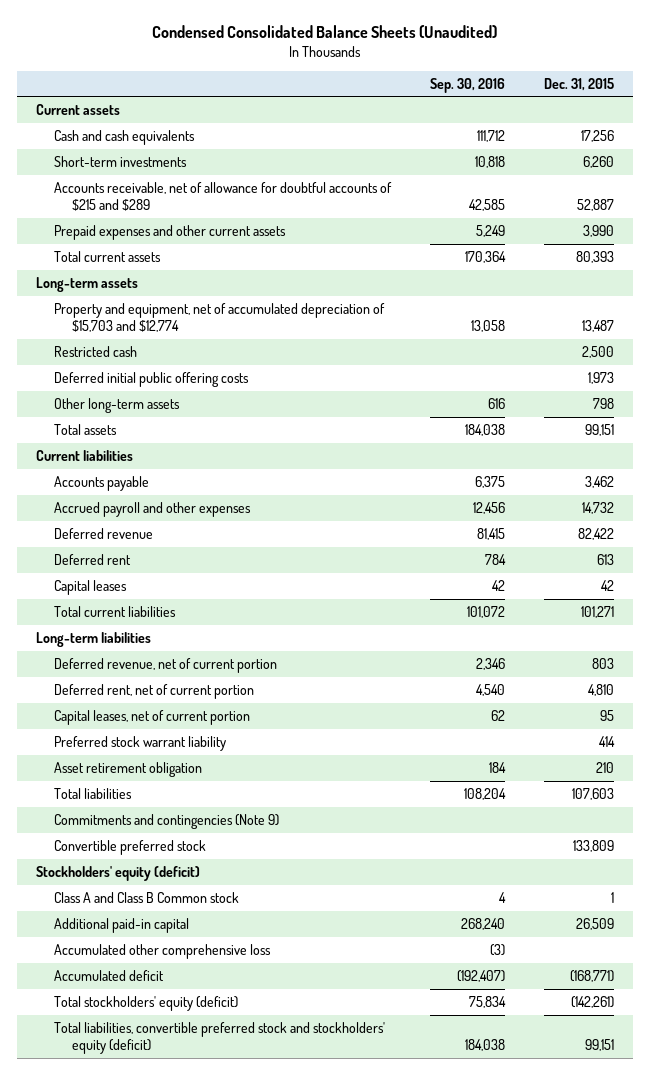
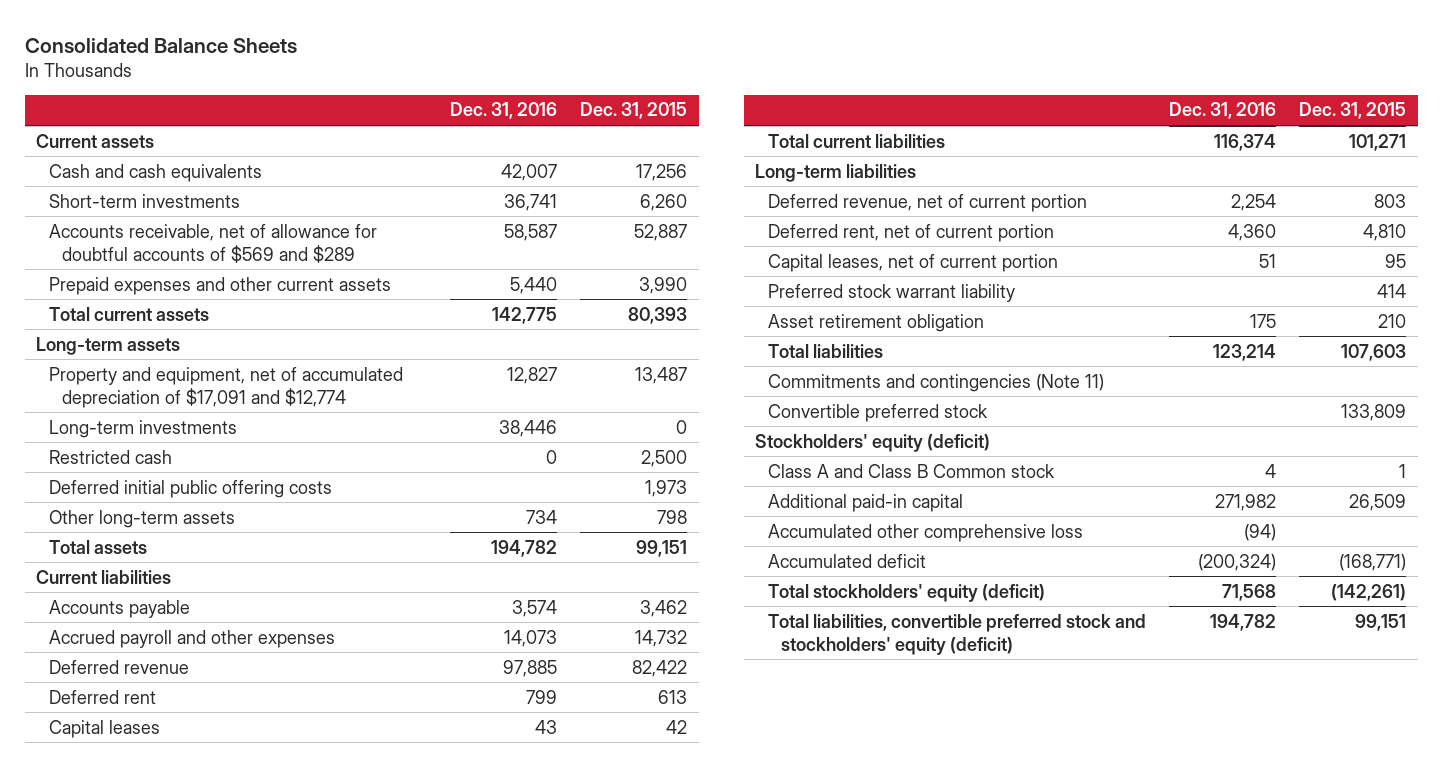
[151,25,497,39] Condensed Consolidated Balance Sheets (Unaudited) -> [24,37,297,53] Consolidated Balance Sheets
[429,77,505,93] Sep. 30, 2016 -> none
none -> [450,102,558,120] Dec. 31, 2016
[53,181,392,211] Accounts receivable, net of allowance for doubtful accounts of $215 and $289 -> [48,223,377,263] Accounts receivable, net of allowance for doubtful accounts of $569 and $289
[53,302,385,332] Property and equipment, net of accumulated depreciation of $15,703 and $12,774 -> [48,366,403,408] Property and equipment, net of accumulated depreciation of $17,091 and $12,774
none -> [48,419,237,438] Long-term investments
[53,813,279,829] Commitments and contingencies (Note 9) -> [767,373,1104,392] Commitments and contingencies (Note 11)

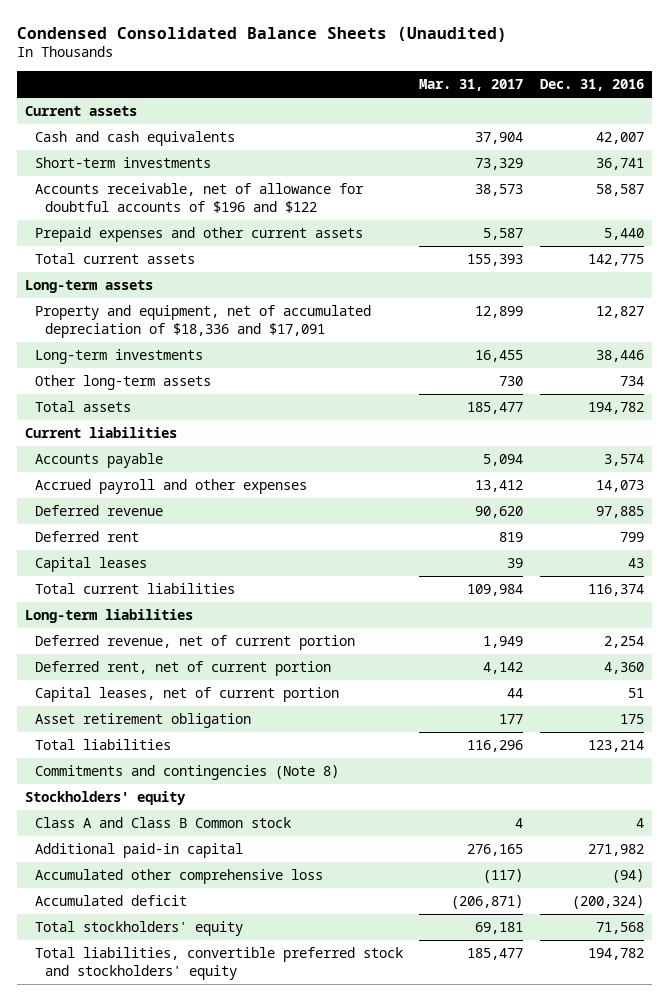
[24,37,297,53] Consolidated Balance Sheets -> [16,26,507,42] Condensed Consolidated Balance Sheets (Unaudited)
[580,102,688,120] Dec. 31, 2015 -> none
none -> [419,79,524,92] Mar. 31, 2017
[48,223,377,263] Accounts receivable, net of allowance for doubtful accounts of $569 and $289 -> [35,183,365,213] Accounts receivable, net of allowance for doubtful accounts of $196 and $122
[48,366,403,408] Property and equipment, net of accumulated depreciation of $17,091 and $12,774 -> [35,305,372,338] Property and equipment, net of accumulated depreciation of $18,336 and $17,091
[48,449,172,464] Restricted cash -> none
[48,479,332,498] Deferred initial public offering costs -> none
[767,283,1015,302] Preferred stock warrant liability -> none
[767,403,988,422] Convertible preferred stock -> none
[767,373,1104,392] Commitments and contingencies (Note 11) -> [35,765,340,781] Commitments and contingencies (Note 8)
[755,433,991,452] Stockholders' equity (deficit) -> [25,791,187,806] Stockholders' equity
[767,583,1045,602] Total stockholders' equity (deficit) -> [35,921,244,937] Total stockholders' equity
[767,613,1146,655] Total liabilities, convertible preferred stock and stockholders' equity (deficit) -> [35,947,404,980] Total liabilities, convertible preferred stock and stockholders' equity

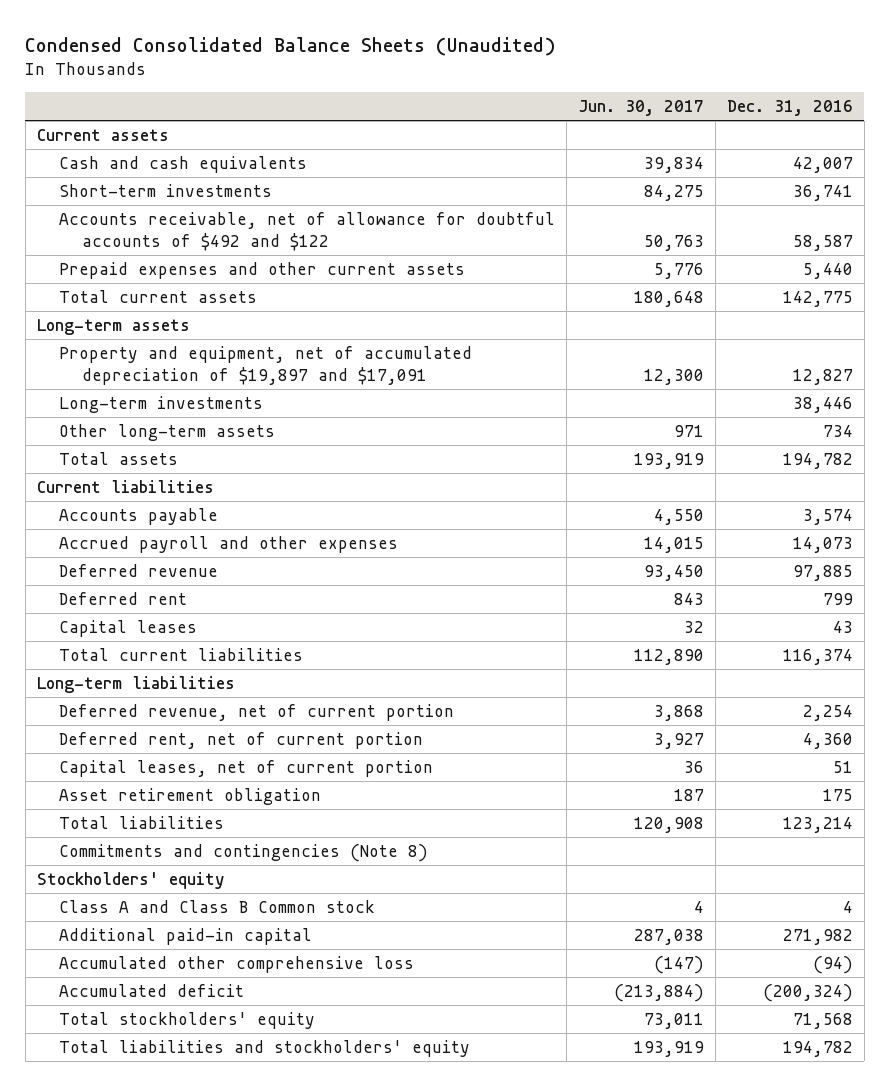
[419,79,524,92] Mar. 31, 2017 -> none
none -> [578,100,705,117] Jun. 30, 2017
[35,183,365,213] Accounts receivable, net of allowance for doubtful accounts of $196 and $122 -> [59,211,556,252] Accounts receivable, net of allowance for doubtful accounts of $492 and $122
[35,305,372,338] Property and equipment, net of accumulated depreciation of $18,336 and $17,091 -> [59,345,473,386] Property and equipment, net of accumulated depreciation of $19,897 and $17,091
[35,947,404,980] Total liabilities, convertible preferred stock and stockholders' equity -> [59,1039,471,1057] Total liabilities and stockholders' equity

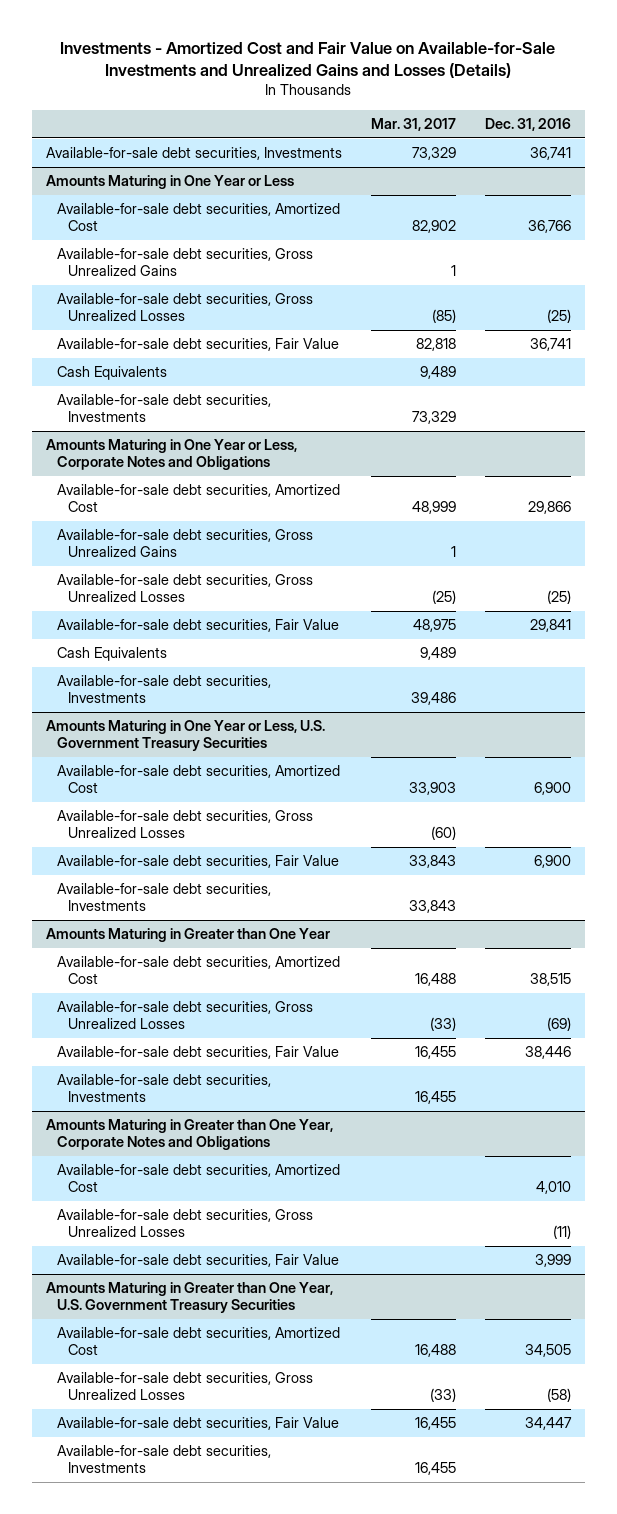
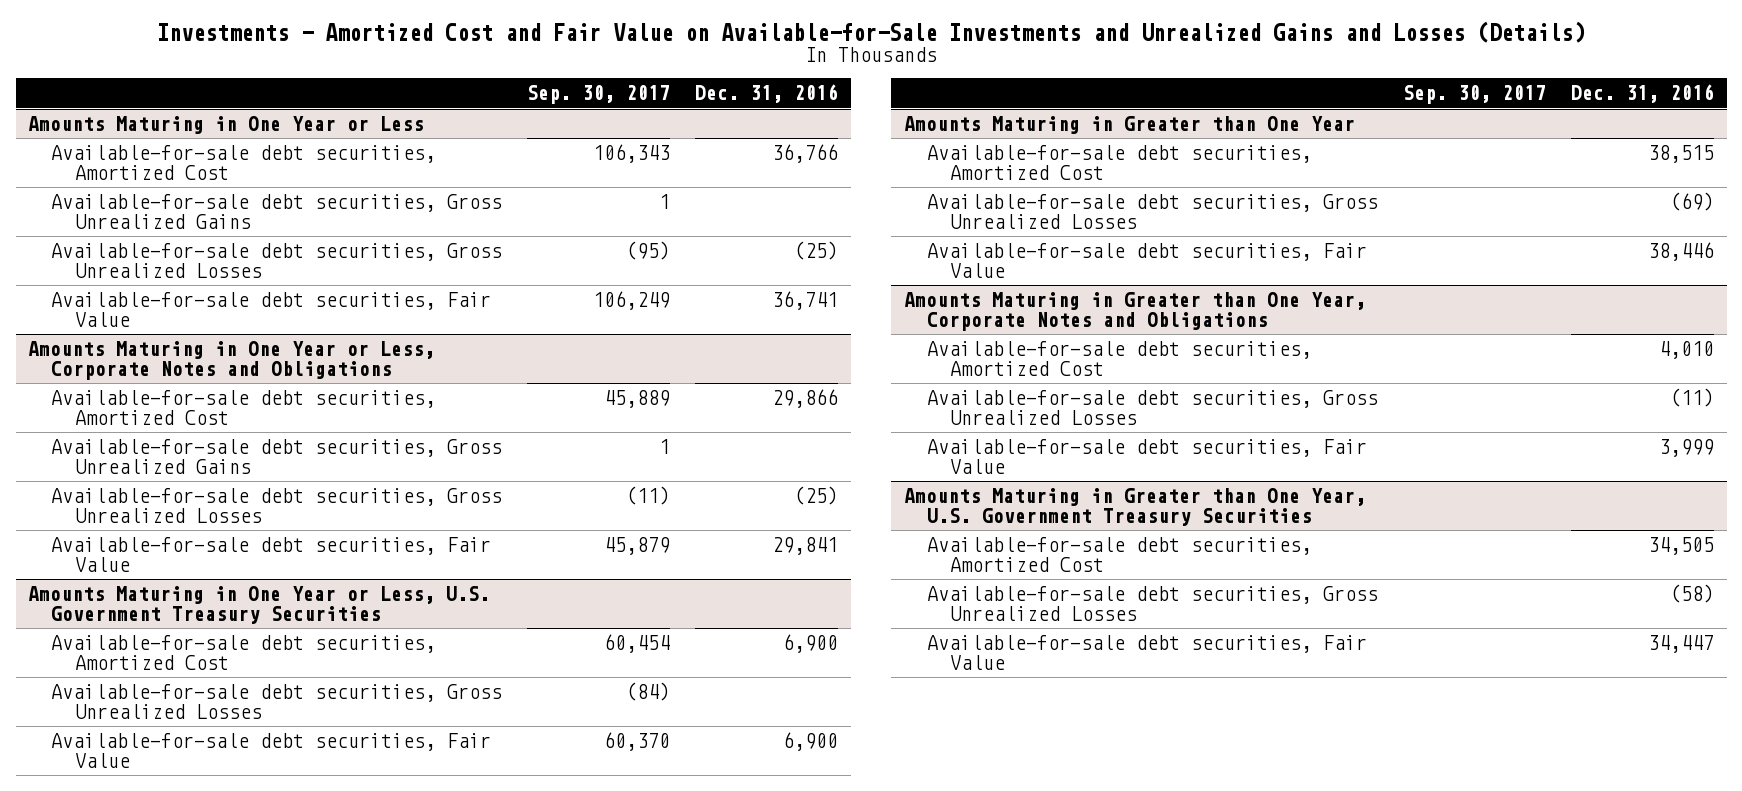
[370,118,456,132] Mar. 31, 2017 -> none
none -> [527,85,671,105] Sep. 30, 2017
[45,147,342,161] Available-for-sale debt securities, Investments -> none
[57,366,168,381] Cash Equivalents -> none
[57,394,272,423] Available-for-sale debt securities, Investments -> none
[57,647,168,662] Cash Equivalents -> none
[57,675,272,704] Available-for-sale debt securities, Investments -> none
[57,883,272,912] Available-for-sale debt securities, Investments -> none
[57,1074,272,1103] Available-for-sale debt securities, Investments -> none
[57,1445,272,1474] Available-for-sale debt securities, Investments -> none

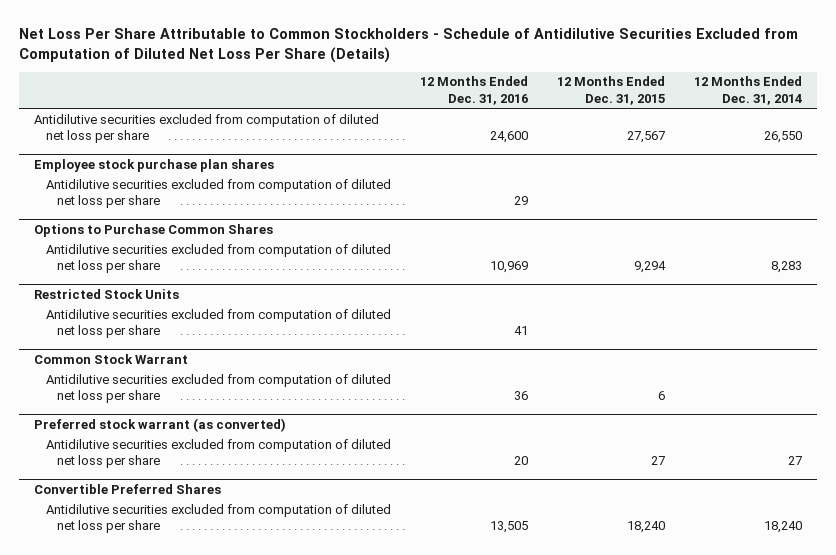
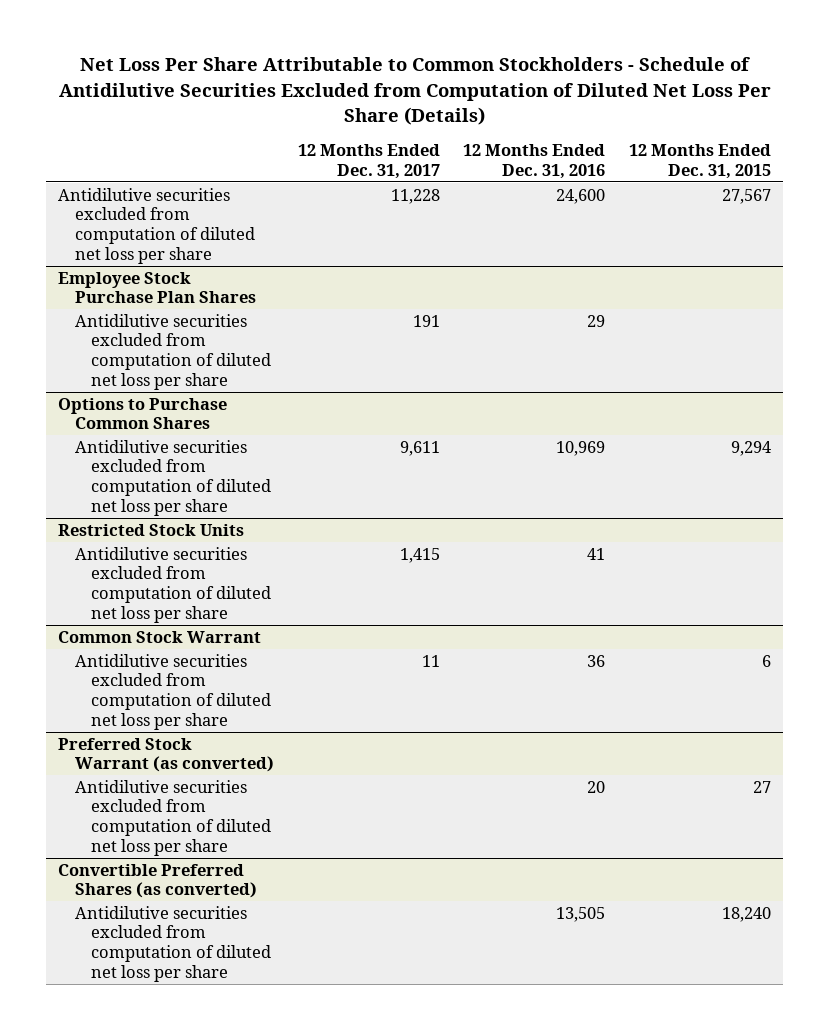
[694,76,803,105] 12 Months Ended Dec. 31, 2014 -> none
none -> [297,143,440,179] 12 Months Ended Dec. 31, 2017
[33,158,274,172] Employee stock purchase plan shares -> [58,271,256,304] Employee Stock Purchase Plan Shares
[33,417,286,432] Preferred stock warrant (as converted) -> [58,737,274,773] Preferred Stock Warrant (as converted)
[33,483,221,494] Convertible Preferred Shares -> [58,863,257,899] Convertible Preferred Shares (as converted)

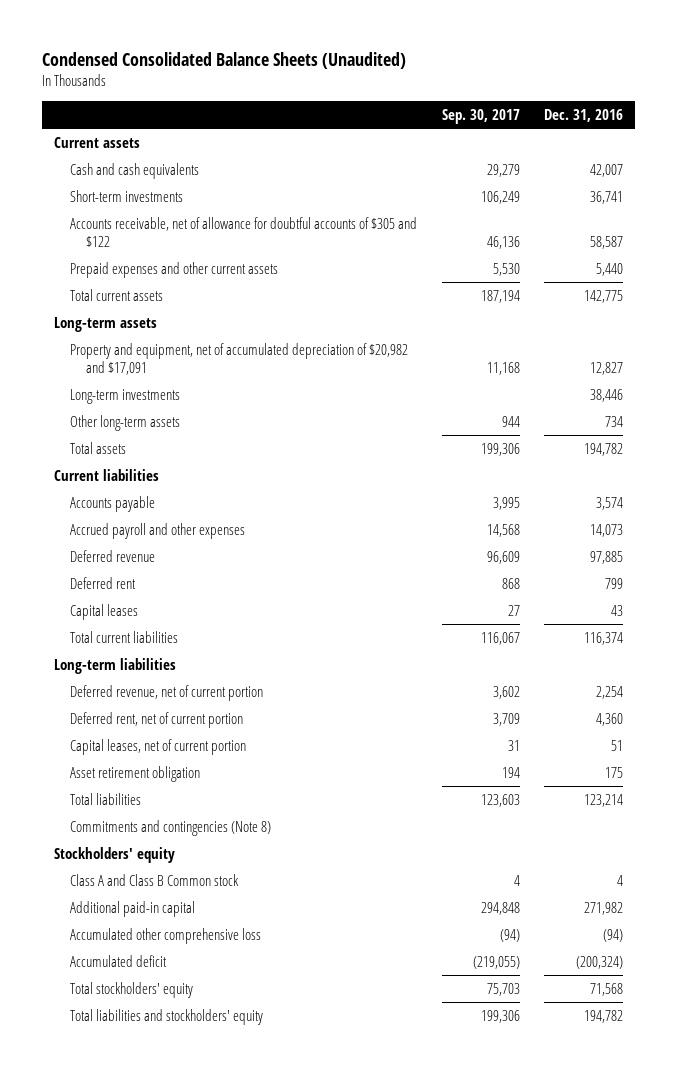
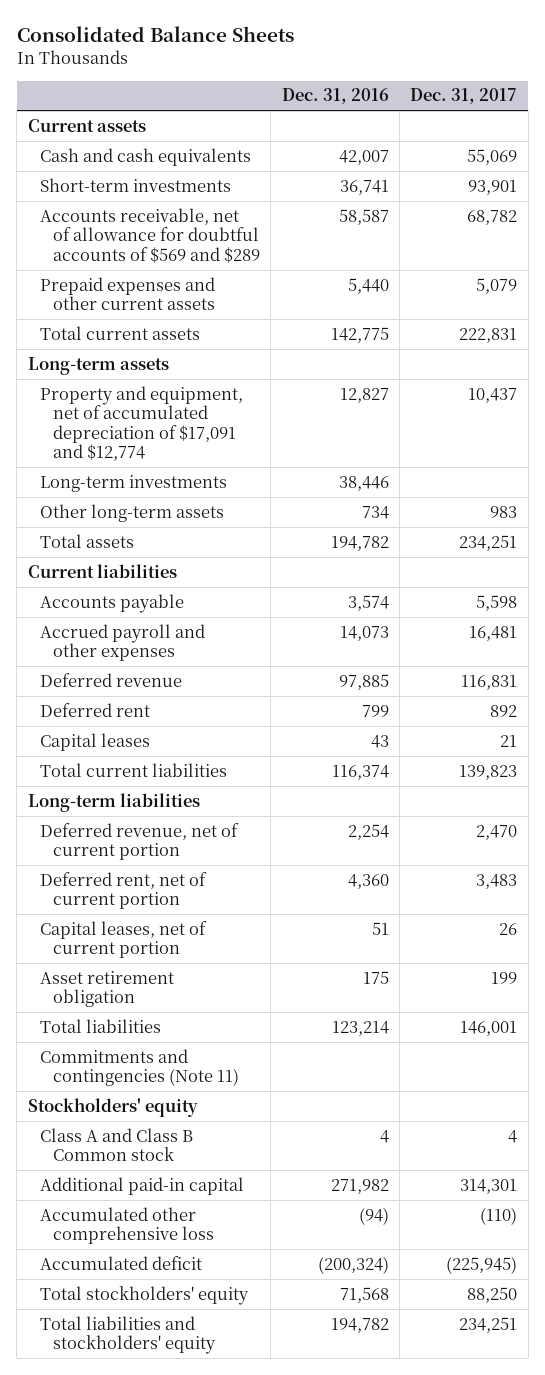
[42,51,407,69] Condensed Consolidated Balance Sheets (Unaudited) -> [16,26,294,43] Consolidated Balance Sheets
[441,108,520,124] Sep. 30, 2017 -> none
none -> [410,88,518,105] Dec. 31, 2017
[70,216,418,247] Accounts receivable, net of allowance for doubtful accounts of $305 and $122 -> [40,207,260,263] Accounts receivable, net of allowance for doubtful accounts of $569 and $289
[70,342,409,375] Property and equipment, net of accumulated depreciation of $20,982 and $17,091 -> [40,385,244,462] Property and equipment, net of accumulated depreciation of $17,091 and $12,774
[70,819,272,836] Commitments and contingencies (Note 8) -> [40,1048,239,1087] Commitments and contingencies (Note 11)

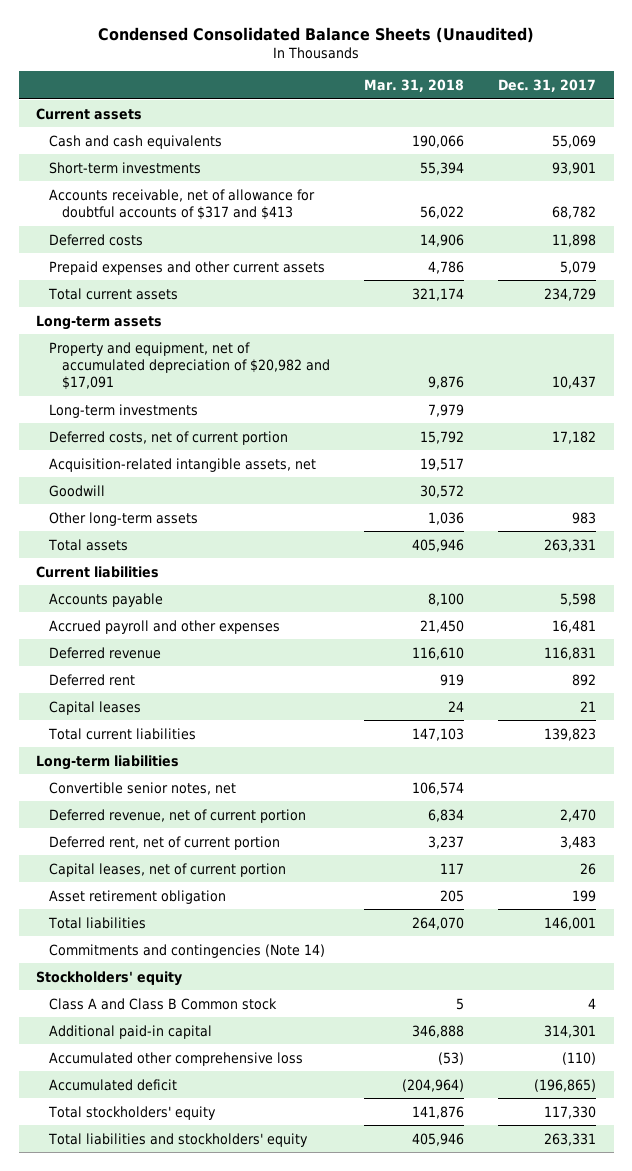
[16,26,294,43] Consolidated Balance Sheets -> [98,26,535,43] Condensed Consolidated Balance Sheets (Unaudited)
[281,88,389,105] Dec. 31, 2016 -> none
none -> [364,78,465,92] Mar. 31, 2018
[40,207,260,263] Accounts receivable, net of allowance for doubtful accounts of $569 and $289 -> [48,188,315,220] Accounts receivable, net of allowance for doubtful accounts of $317 and $413
none -> [48,233,143,246] Deferred costs
[459,327,518,343] 222,831 -> [544,287,597,301] 234,729
[40,385,244,462] Property and equipment, net of accumulated depreciation of $17,091 and $12,774 -> [48,341,331,391] Property and equipment, net of accumulated depreciation of $20,982 and $17,091
none -> [48,430,288,445] Deferred costs, net of current portion
none -> [48,457,316,472] Acquisition-related intangible assets, net
none -> [48,484,105,497] Goodwill
[459,534,518,551] 234,251 -> [544,538,597,552] 263,331
none -> [48,781,236,795] Convertible senior notes, net
[40,1048,239,1087] Commitments and contingencies (Note 11) -> [48,943,325,958] Commitments and contingencies (Note 14)
[446,1255,518,1274] (225,945) -> [534,1078,597,1092] (196,865)
[467,1286,518,1303] 88,250 -> [544,1105,597,1119] 117,330
[459,1316,518,1333] 234,251 -> [544,1132,597,1146] 263,331

